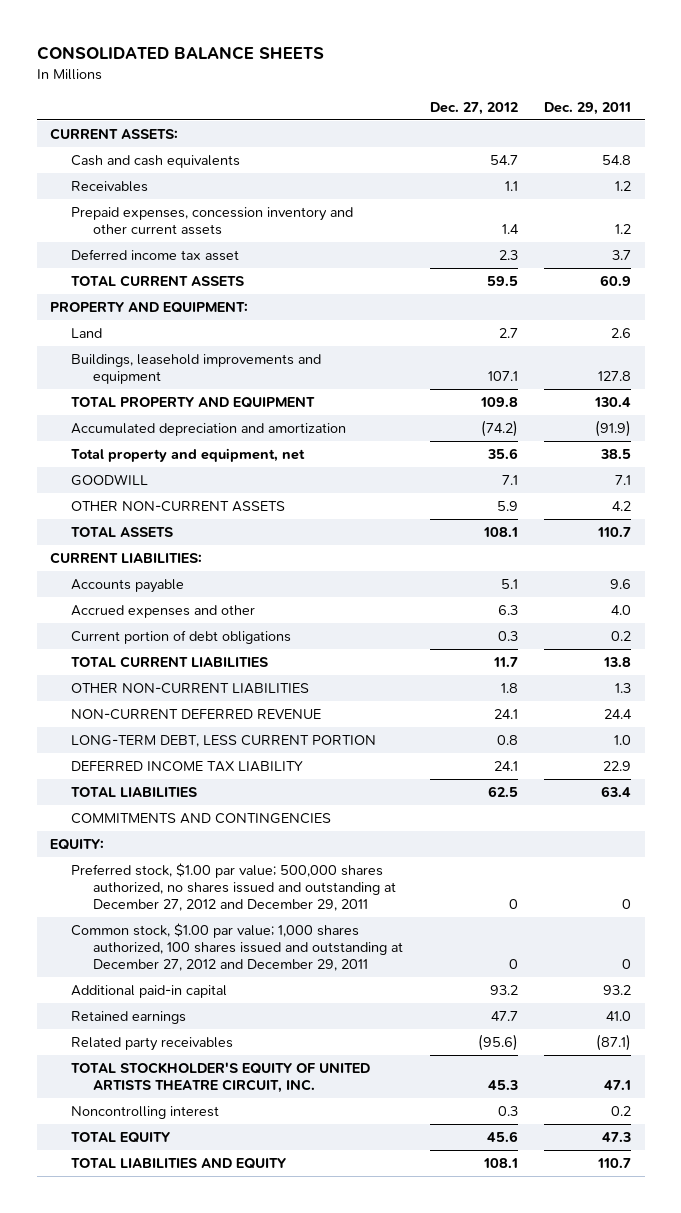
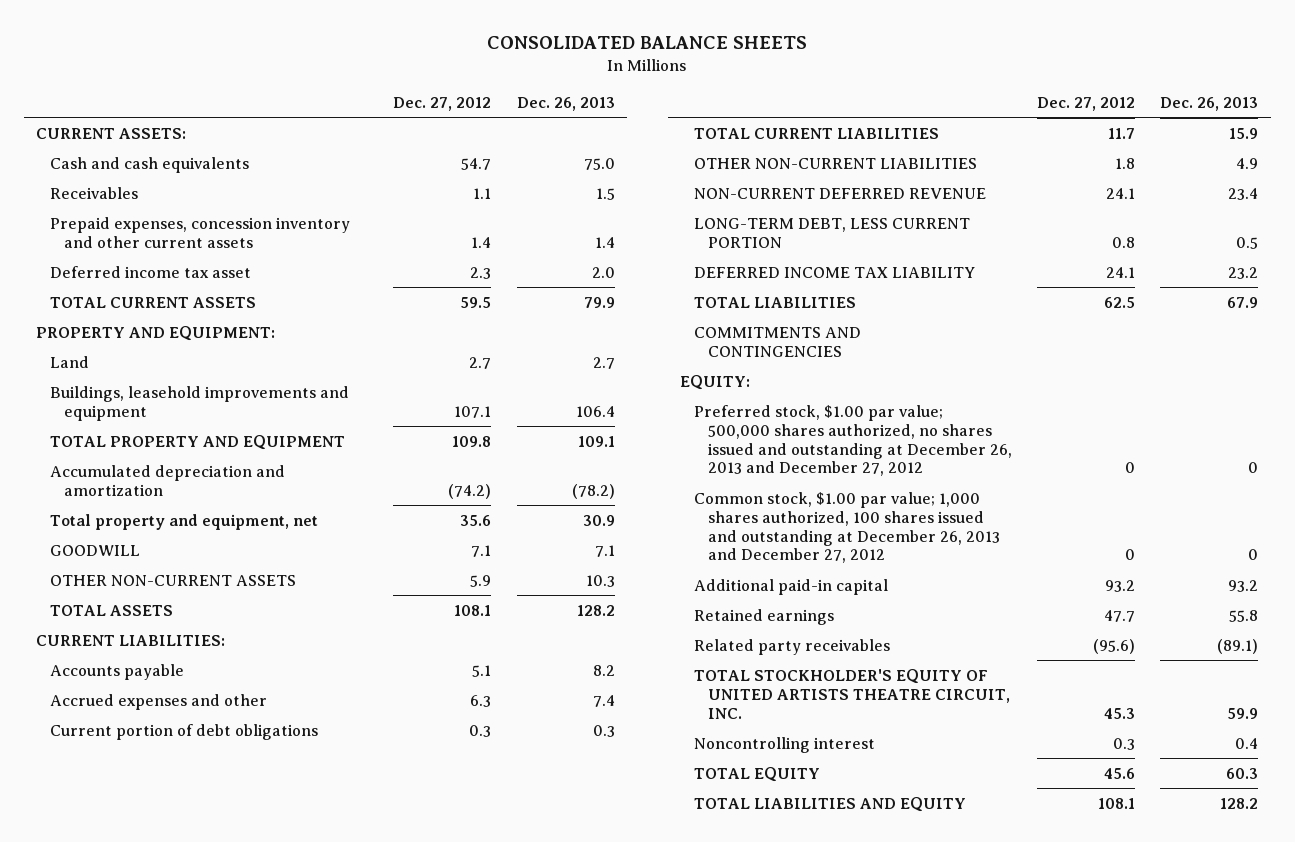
[544,101,632,115] Dec. 29, 2011 -> none
none -> [516,96,615,111] Dec. 26, 2013
[71,863,397,912] Preferred stock, $1.00 par value; 500,000 shares authorized, no shares issued and outstanding at December 27, 2012 and December 29, 2011 -> [693,404,1012,477] Preferred stock, $1.00 par value; 500,000 shares authorized, no shares issued and outstanding at December 26, 2013 and December 27, 2012
[71,923,404,972] Common stock, $1.00 par value; 1,000 shares authorized, 100 shares issued and outstanding at December 27, 2012 and December 29, 2011 -> [693,491,1000,564] Common stock, $1.00 par value; 1,000 shares authorized, 100 shares issued and outstanding at December 26, 2013 and December 27, 2012

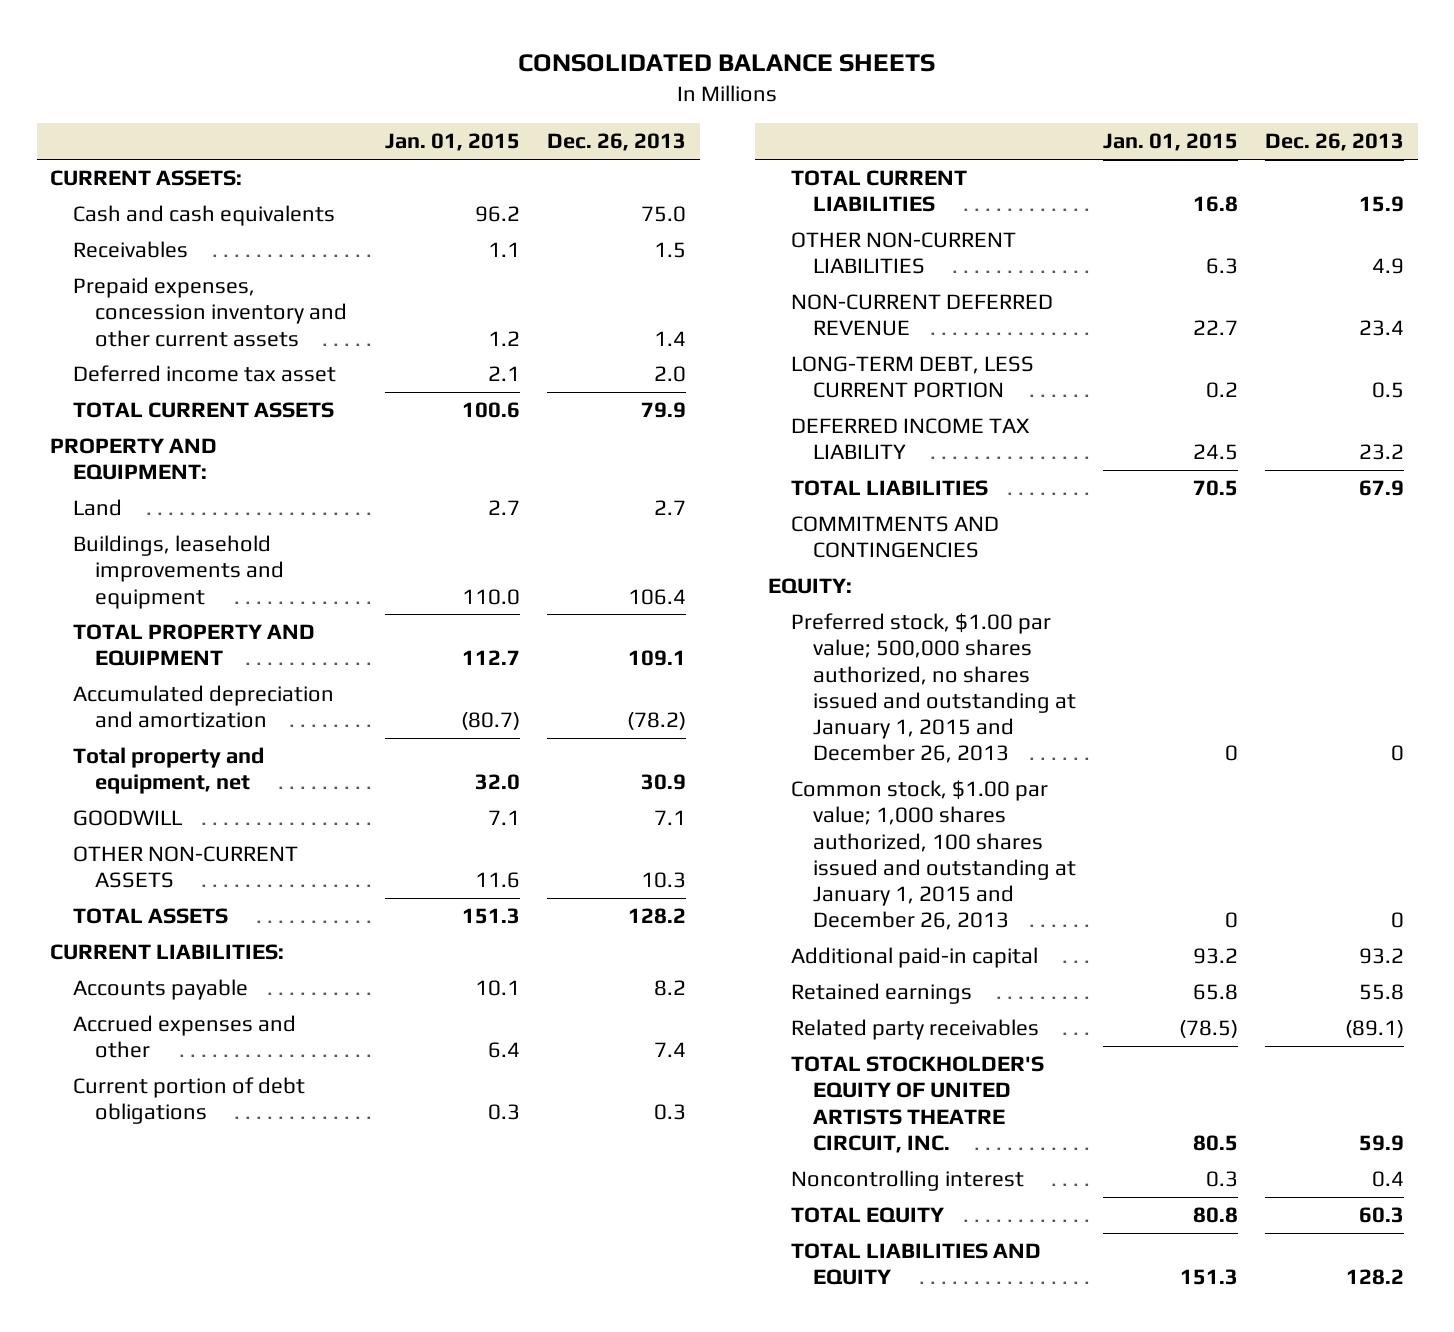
[393,96,492,111] Dec. 27, 2012 -> none
none -> [385,133,521,152] Jan. 01, 2015
[693,404,1012,477] Preferred stock, $1.00 par value; 500,000 shares authorized, no shares issued and outstanding at December 26, 2013 and December 27, 2012 -> [790,613,1077,764] Preferred stock, $1.00 par value; 500,000 shares authorized, no shares issued and outstanding at January 1, 2015 and December 26, 2013
[693,491,1000,564] Common stock, $1.00 par value; 1,000 shares authorized, 100 shares issued and outstanding at December 26, 2013 and December 27, 2012 -> [790,780,1077,931] Common stock, $1.00 par value; 1,000 shares authorized, 100 shares issued and outstanding at January 1, 2015 and December 26, 2013

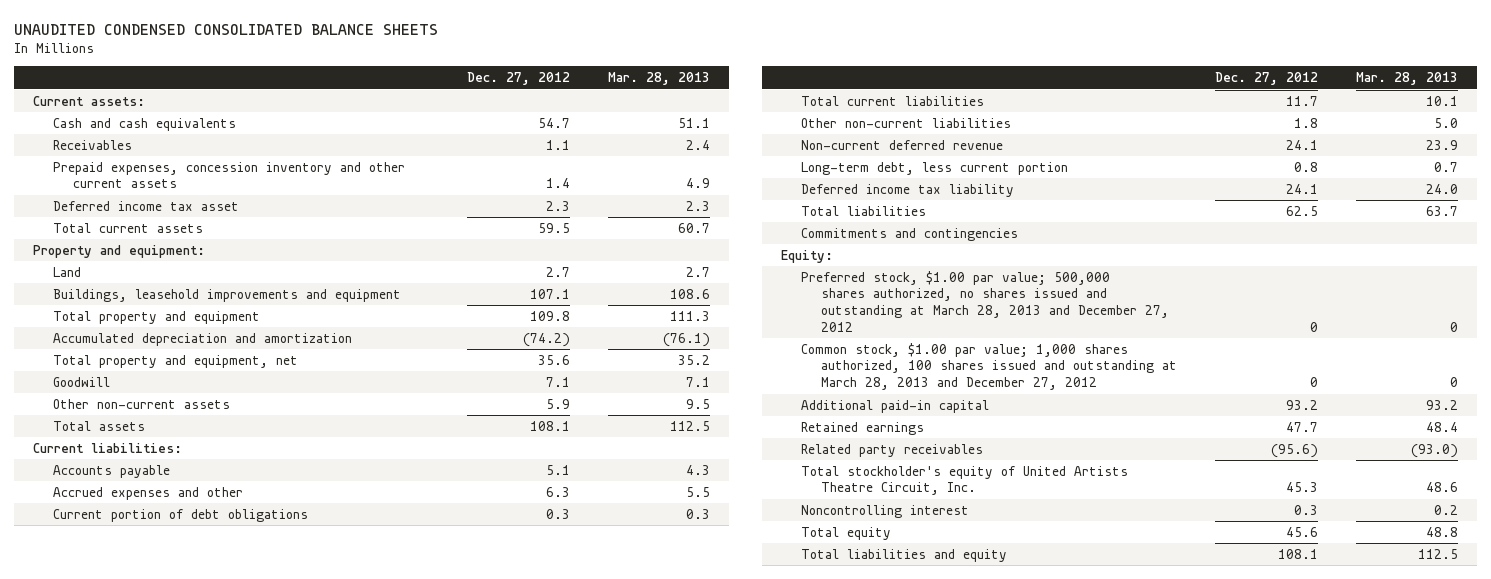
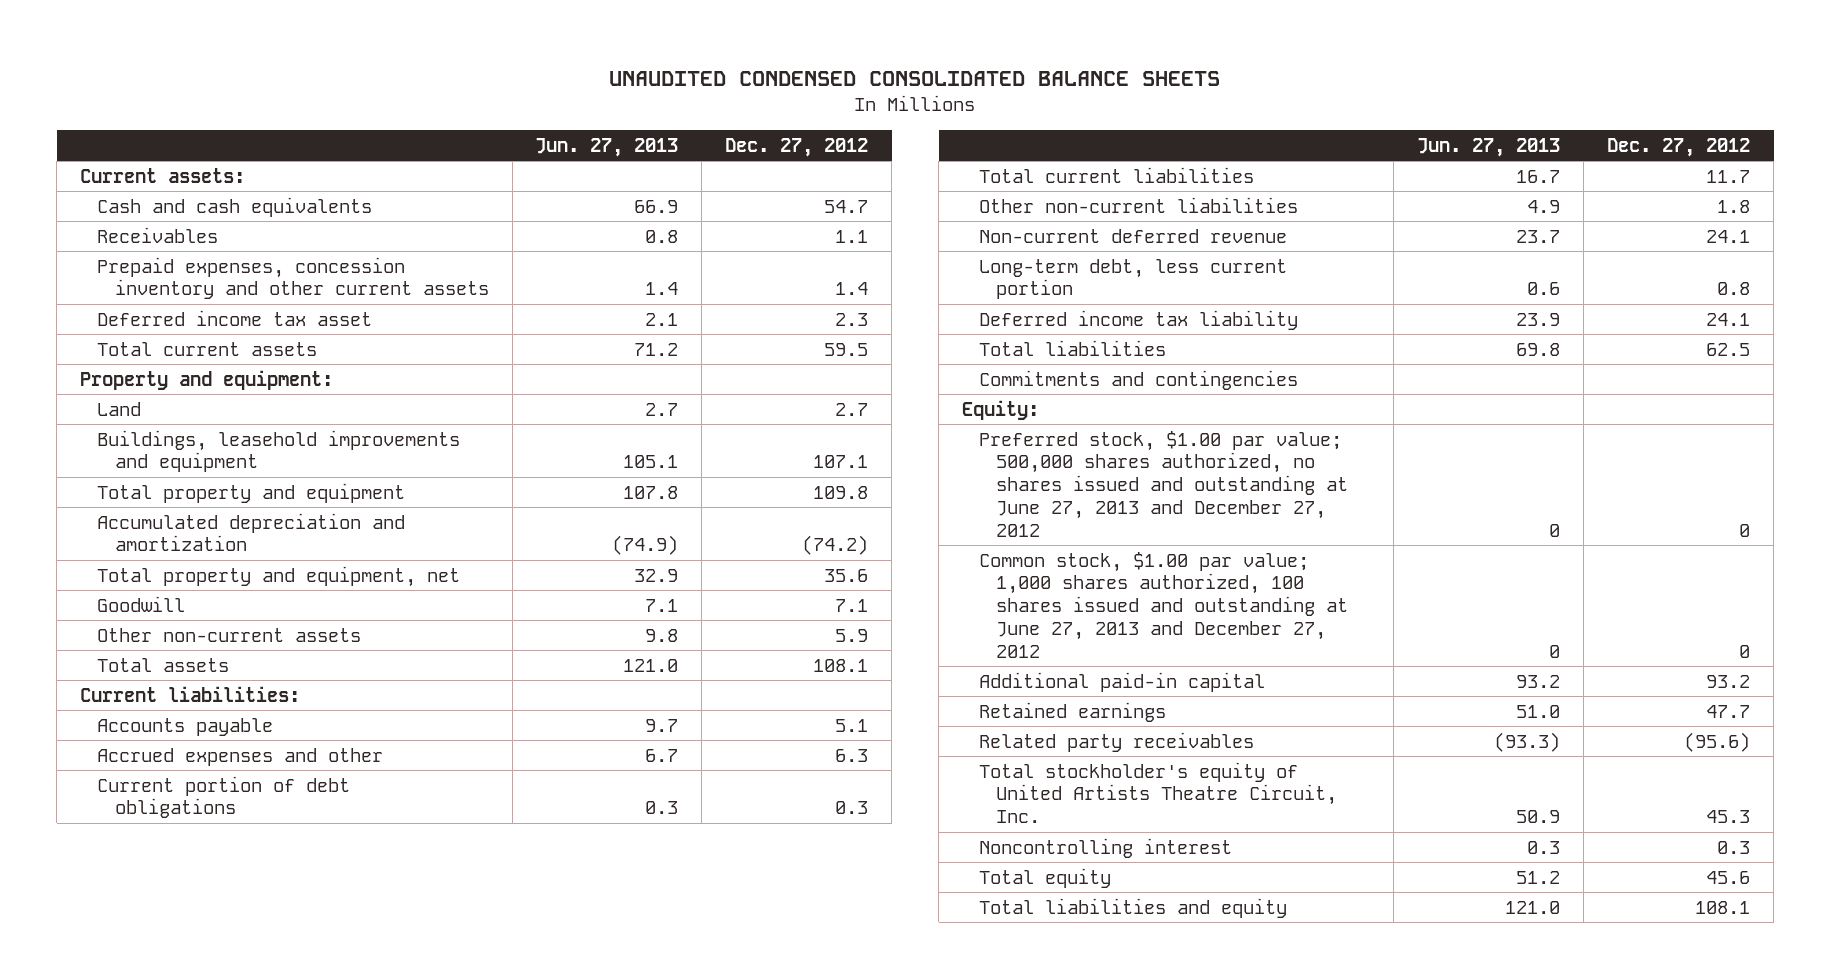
[607,72,710,86] Mar. 28, 2013 -> none
none -> [535,137,679,157] Jun. 27, 2013
[801,270,1170,332] Preferred stock, $1.00 par value; 500,000 shares authorized, no shares issued and outstanding at March 28, 2013 and December 27, 2012 -> [979,430,1349,537] Preferred stock, $1.00 par value; 500,000 shares authorized, no shares issued and outstanding at June 27, 2013 and December 27, 2012
[801,342,1178,391] Common stock, $1.00 par value; 1,000 shares authorized, 100 shares issued and outstanding at March 28, 2013 and December 27, 2012 -> [979,551,1349,658] Common stock, $1.00 par value; 1,000 shares authorized, 100 shares issued and outstanding at June 27, 2013 and December 27, 2012

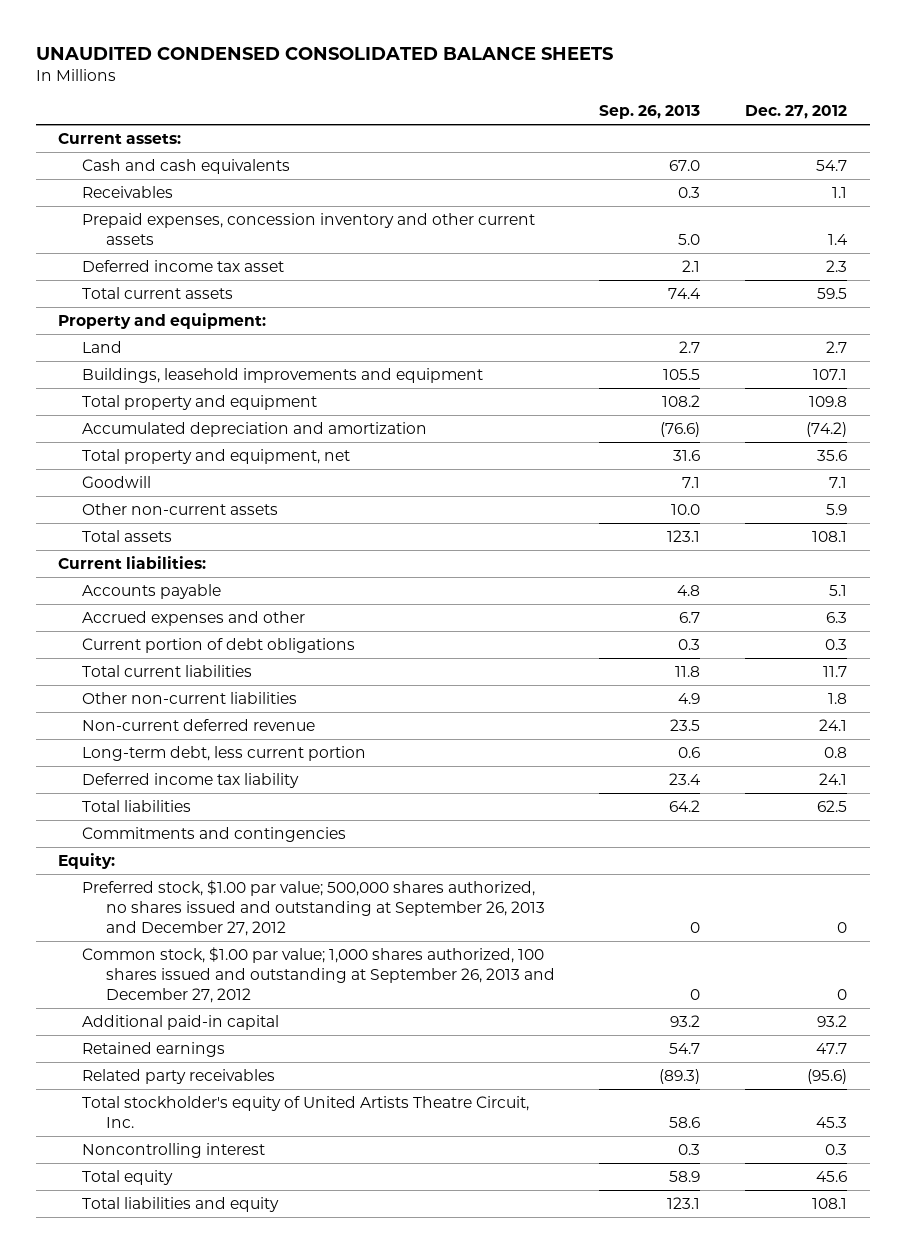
[535,137,679,157] Jun. 27, 2013 -> none
none -> [599,105,701,120] Sep. 26, 2013
[979,430,1349,537] Preferred stock, $1.00 par value; 500,000 shares authorized, no shares issued and outstanding at June 27, 2013 and December 27, 2012 -> [81,880,545,937] Preferred stock, $1.00 par value; 500,000 shares authorized, no shares issued and outstanding at September 26, 2013 and December 27, 2012
[979,551,1349,658] Common stock, $1.00 par value; 1,000 shares authorized, 100 shares issued and outstanding at June 27, 2013 and December 27, 2012 -> [81,947,555,1004] Common stock, $1.00 par value; 1,000 shares authorized, 100 shares issued and outstanding at September 26, 2013 and December 27, 2012

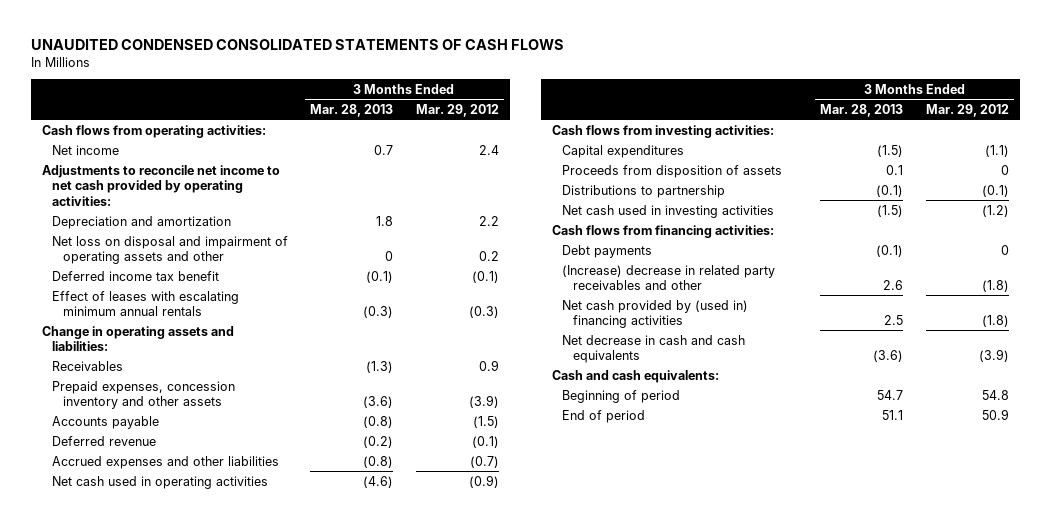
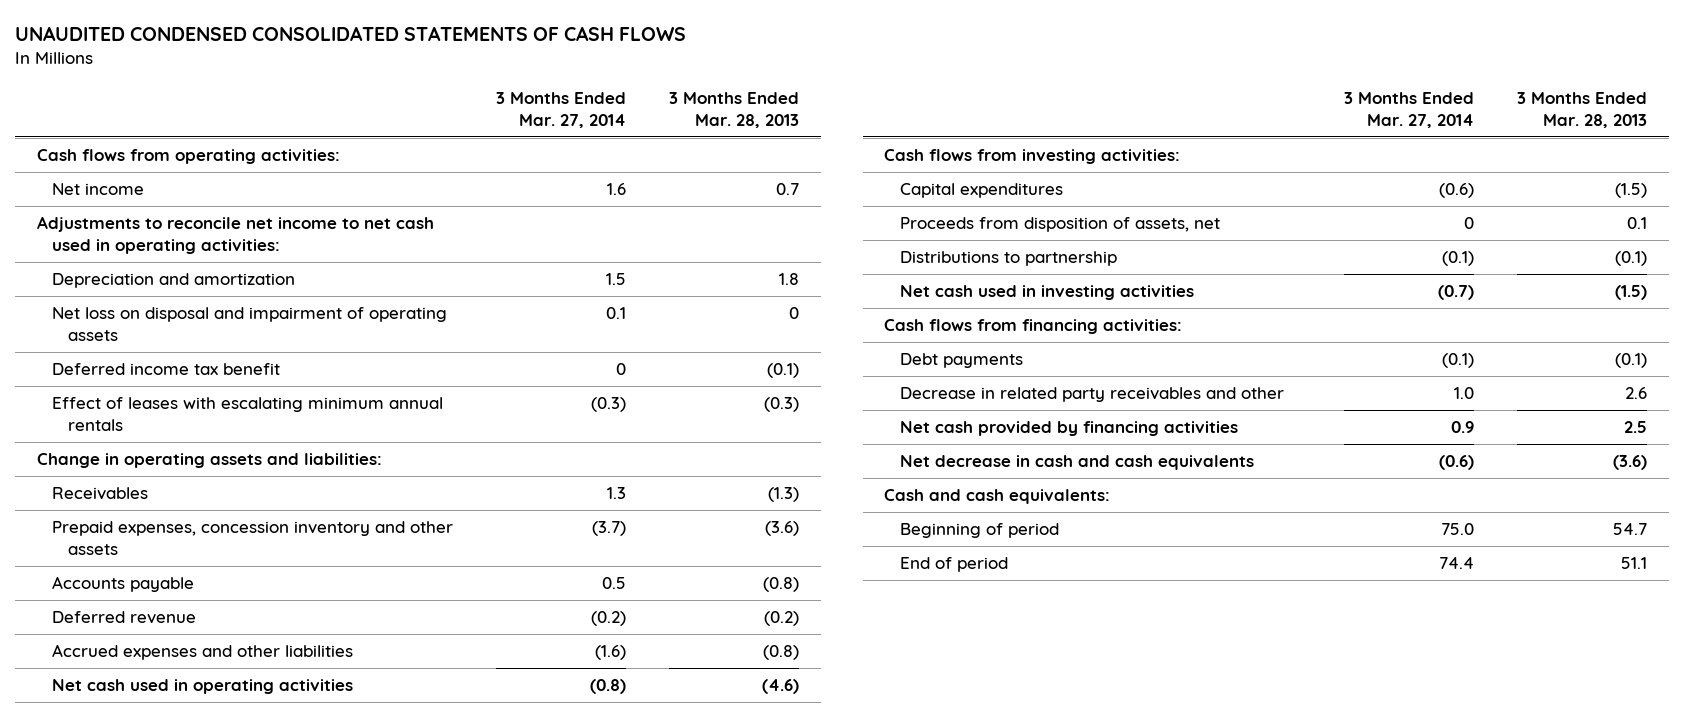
[415,103,499,117] Mar. 29, 2012 -> none
none -> [496,92,627,128] 3 Months Ended Mar. 27, 2014
[41,164,280,206] Adjustments to reconcile net income to net cash provided by operating activities: -> [36,216,434,254] Adjustments to reconcile net income to net cash used in operating activities:
[52,235,289,265] Net loss on disposal and impairment of operating assets and other -> [52,307,448,341] Net loss on disposal and impairment of operating assets
[562,164,783,178] Proceeds from disposition of assets -> [900,217,1221,233] Proceeds from disposition of assets, net
[562,264,776,291] (Increase) decrease in related party receivables and other -> [900,387,1285,403] Decrease in related party receivables and other
[562,299,749,329] Net cash provided by (used in) financing activities -> [900,421,1239,437] Net cash provided by financing activities

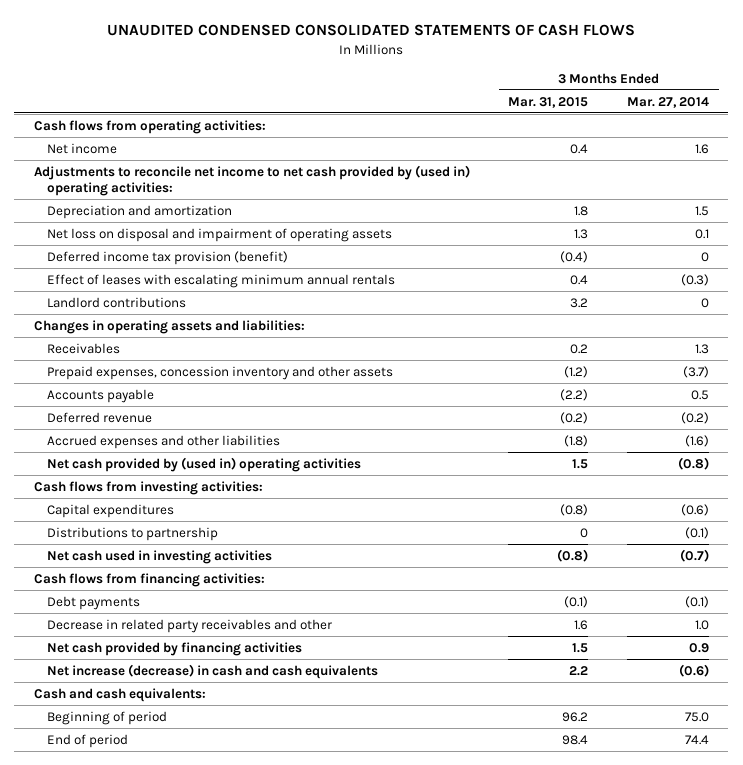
[669,92,800,128] 3 Months Ended Mar. 28, 2013 -> none
none -> [508,96,589,108] Mar. 31, 2015
[36,216,434,254] Adjustments to reconcile net income to net cash used in operating activities: -> [33,164,470,196] Adjustments to reconcile net income to net cash provided by (used in) operating activities:
[52,363,281,376] Deferred income tax benefit -> [47,250,289,265] Deferred income tax provision (benefit)
none -> [47,296,187,308] Landlord contributions
[36,453,382,469] Change in operating assets and liabilities: -> [33,319,305,334] Changes in operating assets and liabilities:
[52,679,354,695] Net cash used in operating activities -> [47,456,362,472] Net cash provided by (used in) operating activities
[900,217,1221,233] Proceeds from disposition of assets, net -> none
[900,455,1255,471] Net decrease in cash and cash equivalents -> [47,663,379,679] Net increase (decrease) in cash and cash equivalents

